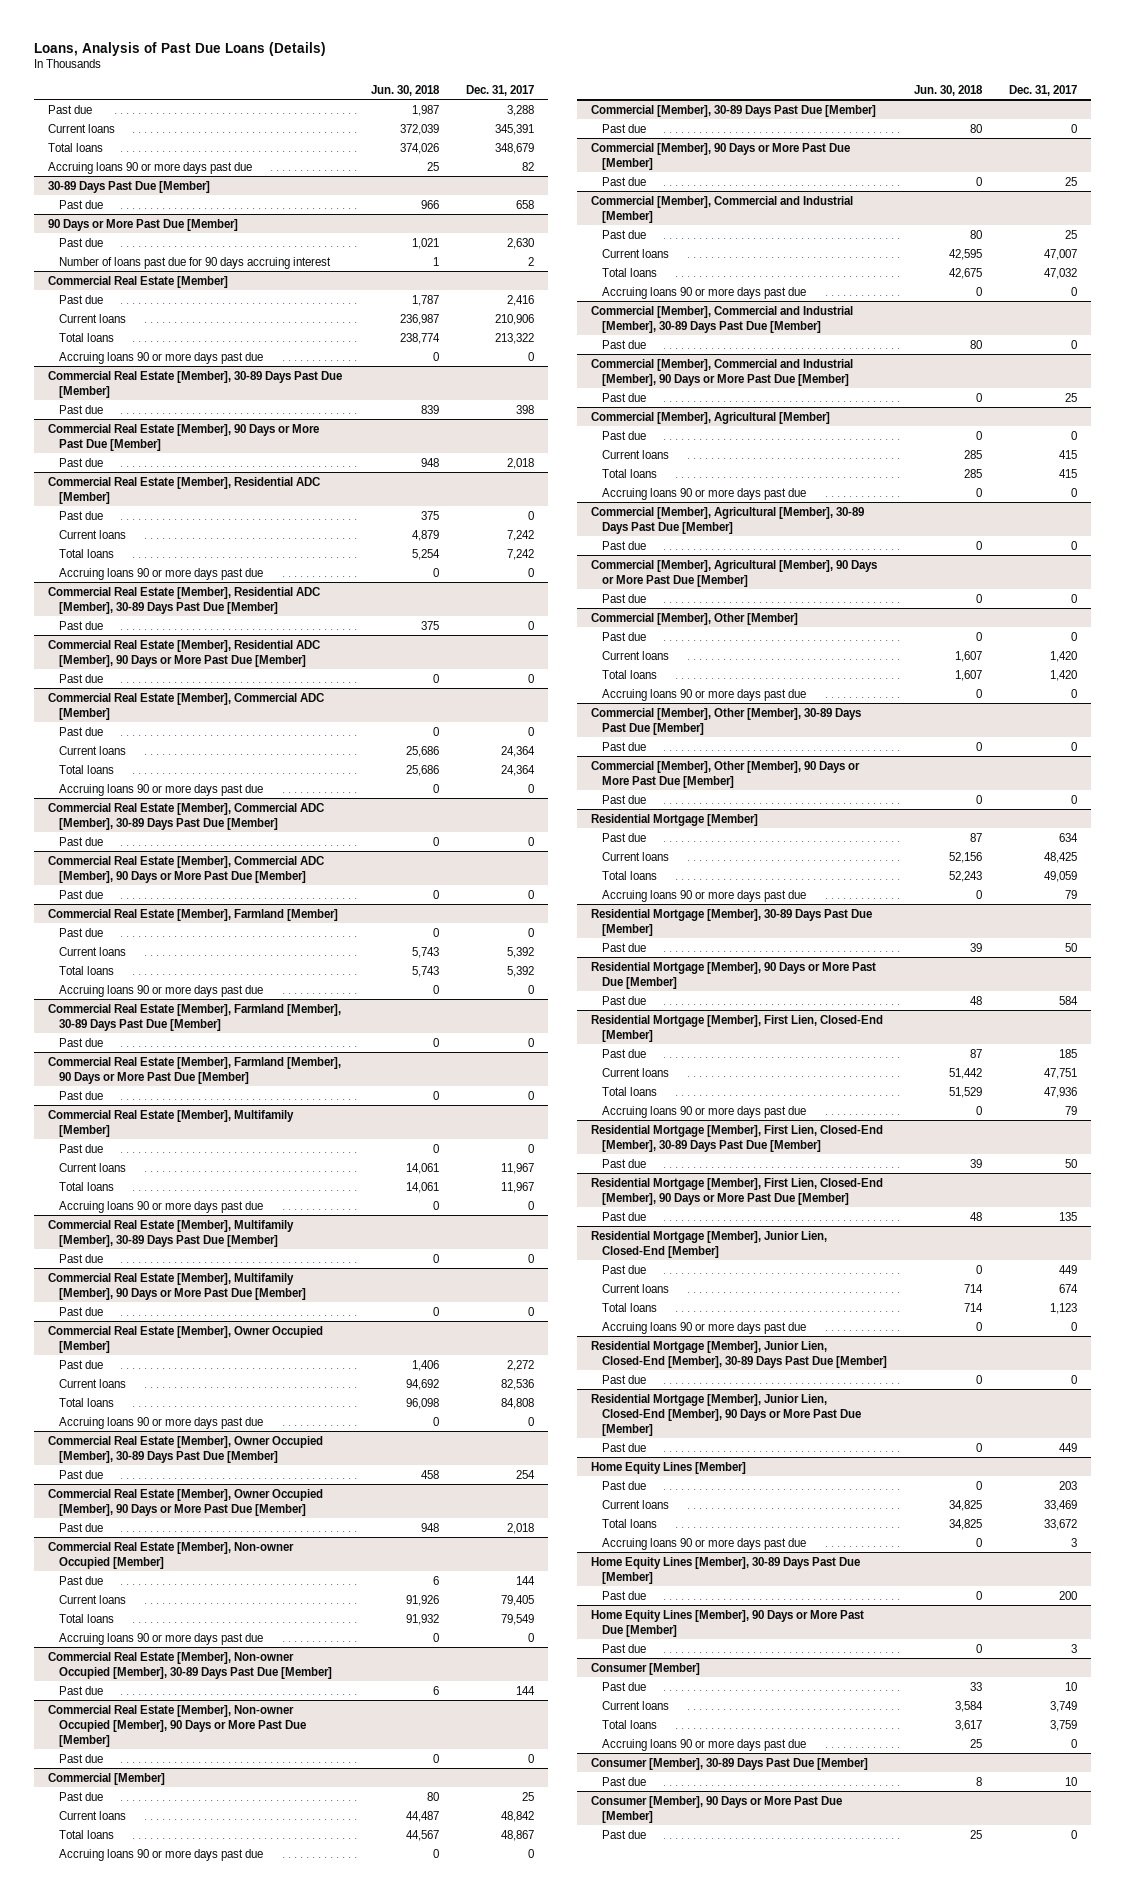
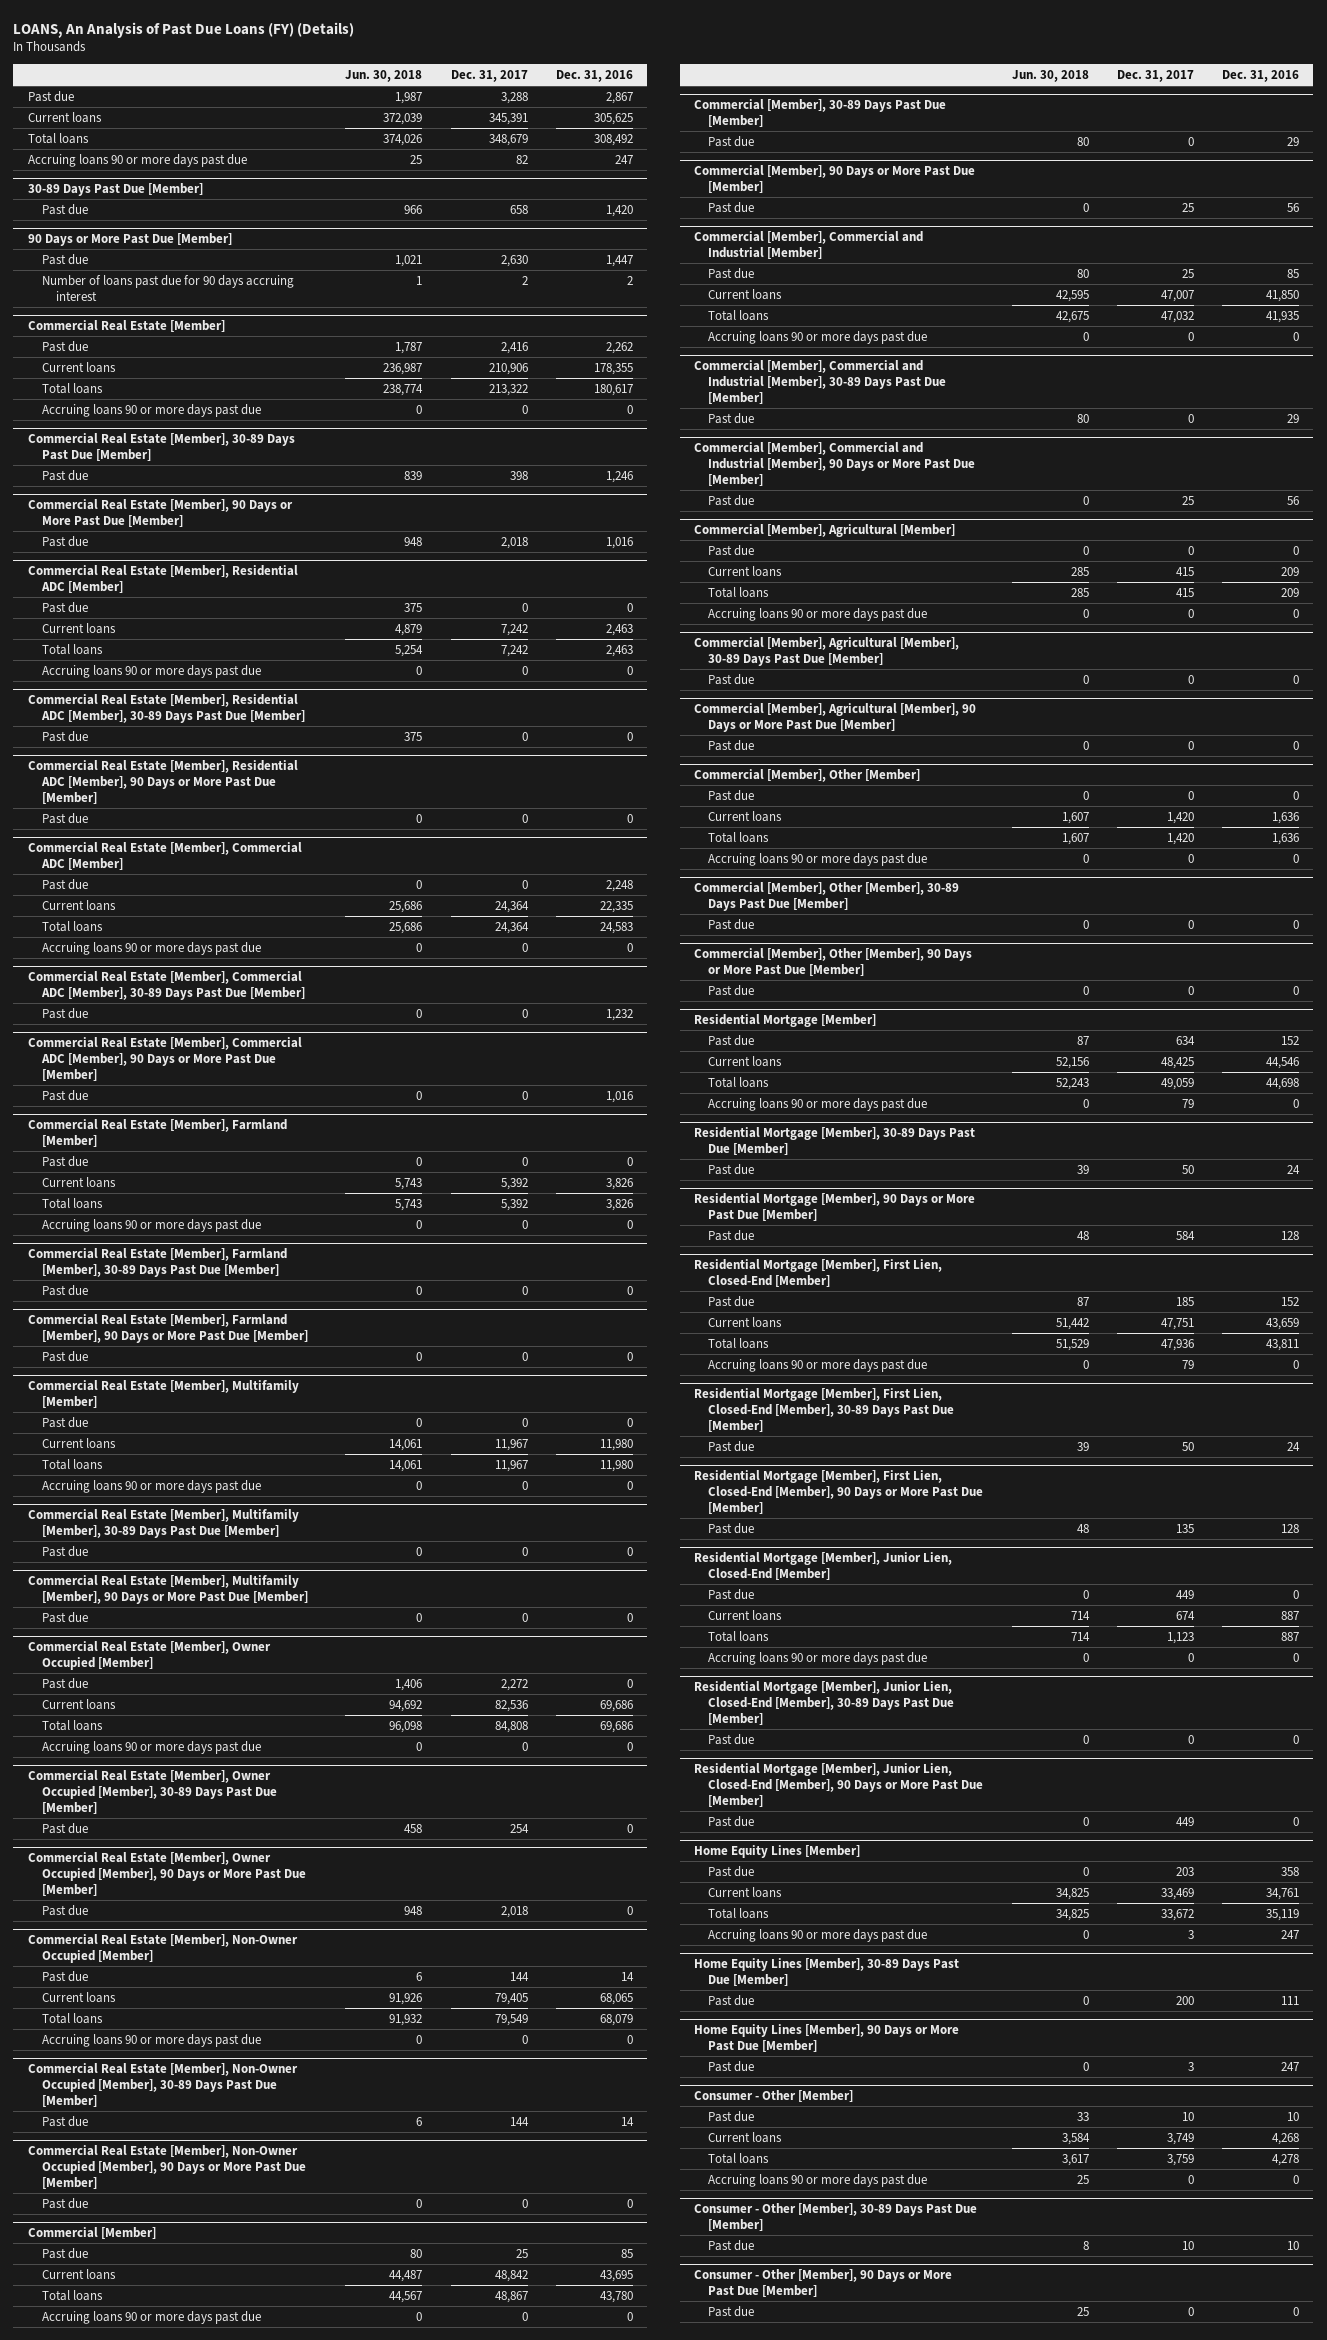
[34,41,327,56] Loans, Analysis of Past Due Loans (Details) -> [13,21,355,38] LOANS, An Analysis of Past Due Loans (FY) (Details)
none -> [555,70,633,83] Dec. 31, 2016
[48,1541,295,1569] Commercial Real Estate [Member], Non-owner Occupied [Member] -> [27,1933,298,1963] Commercial Real Estate [Member], Non-Owner Occupied [Member]
[48,1651,332,1679] Commercial Real Estate [Member], Non-owner Occupied [Member], 30-89 Days Past Due [Member] -> [27,2062,298,2108] Commercial Real Estate [Member], Non-Owner Occupied [Member], 30-89 Days Past Due [Member]
[48,1704,306,1747] Commercial Real Estate [Member], Non-owner Occupied [Member], 90 Days or More Past Due [Member] -> [27,2144,306,2190] Commercial Real Estate [Member], Non-Owner Occupied [Member], 90 Days or More Past Due [Member]
[591,1662,701,1675] Consumer [Member] -> [693,2089,853,2102] Consumer - Other [Member]
[591,1757,869,1770] Consumer [Member], 30-89 Days Past Due [Member] -> [693,2202,977,2231] Consumer - Other [Member], 30-89 Days Past Due [Member]
[591,1795,843,1823] Consumer [Member], 90 Days or More Past Due [Member] -> [693,2268,952,2297] Consumer - Other [Member], 90 Days or More Past Due [Member]

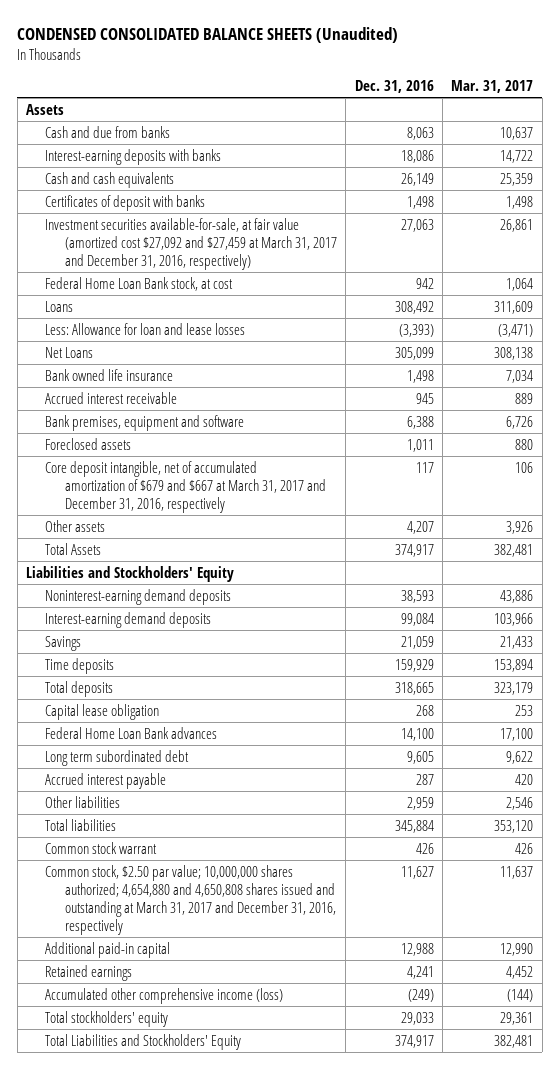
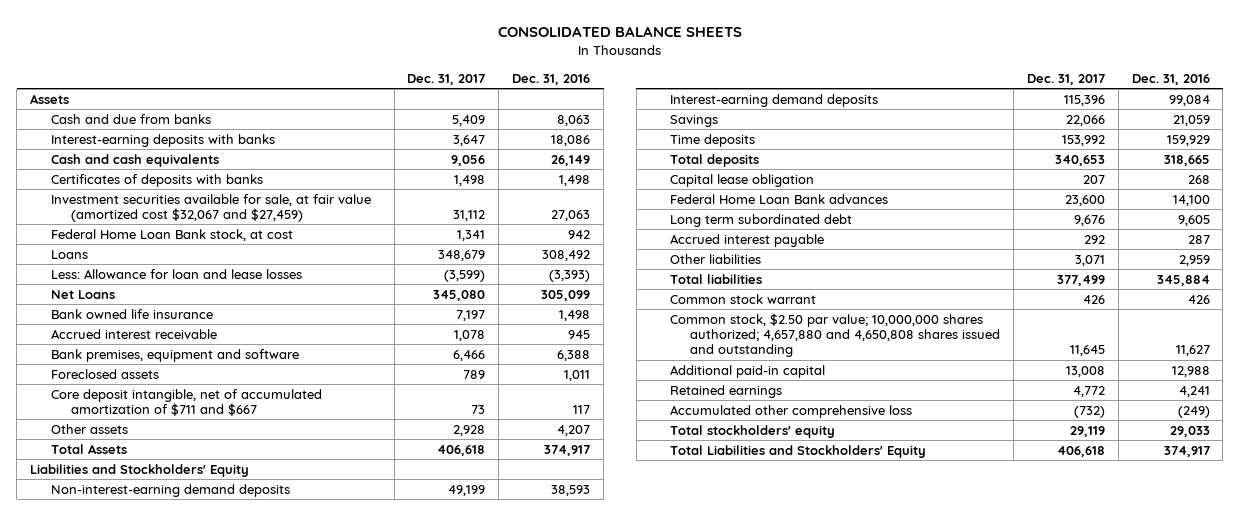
[17,26,399,43] CONDENSED CONSOLIDATED BALANCE SHEETS (Unaudited) -> [497,26,742,38] CONSOLIDATED BALANCE SHEETS
[451,79,534,93] Mar. 31, 2017 -> none
none -> [407,73,486,85] Dec. 31, 2017
[45,194,206,211] Certificates of deposit with banks -> [50,173,263,187] Certificates of deposits with banks
[45,217,337,270] Investment securities available-for-sale, at fair value (amortized cost $27,092 and $27,459 at March 31, 2017 and December 31, 2016, respectively) -> [50,193,371,222] Investment securities available for sale, at fair value (amortized cost $32,067 and $27,459)
[45,460,326,513] Core deposit intangible, net of accumulated amortization of $679 and $667 at March 31, 2017 and December 31, 2016, respectively -> [50,388,322,416] Core deposit intangible, net of accumulated amortization of $711 and $667
[45,588,232,605] Noninterest-earning demand deposits -> [50,483,290,497] Non-interest-earning demand deposits
[45,864,336,935] Common stock, $2.50 par value; 10,000,000 shares authorized; 4,654,880 and 4,650,808 shares issued and outstanding at March 31, 2017 and December 31, 2016, respectively -> [669,312,1001,358] Common stock, $2.50 par value; 10,000,000 shares authorized; 4,657,880 and 4,650,808 shares issued and outstanding
[45,987,284,1004] Accumulated other comprehensive income (loss) -> [669,404,912,418] Accumulated other comprehensive loss

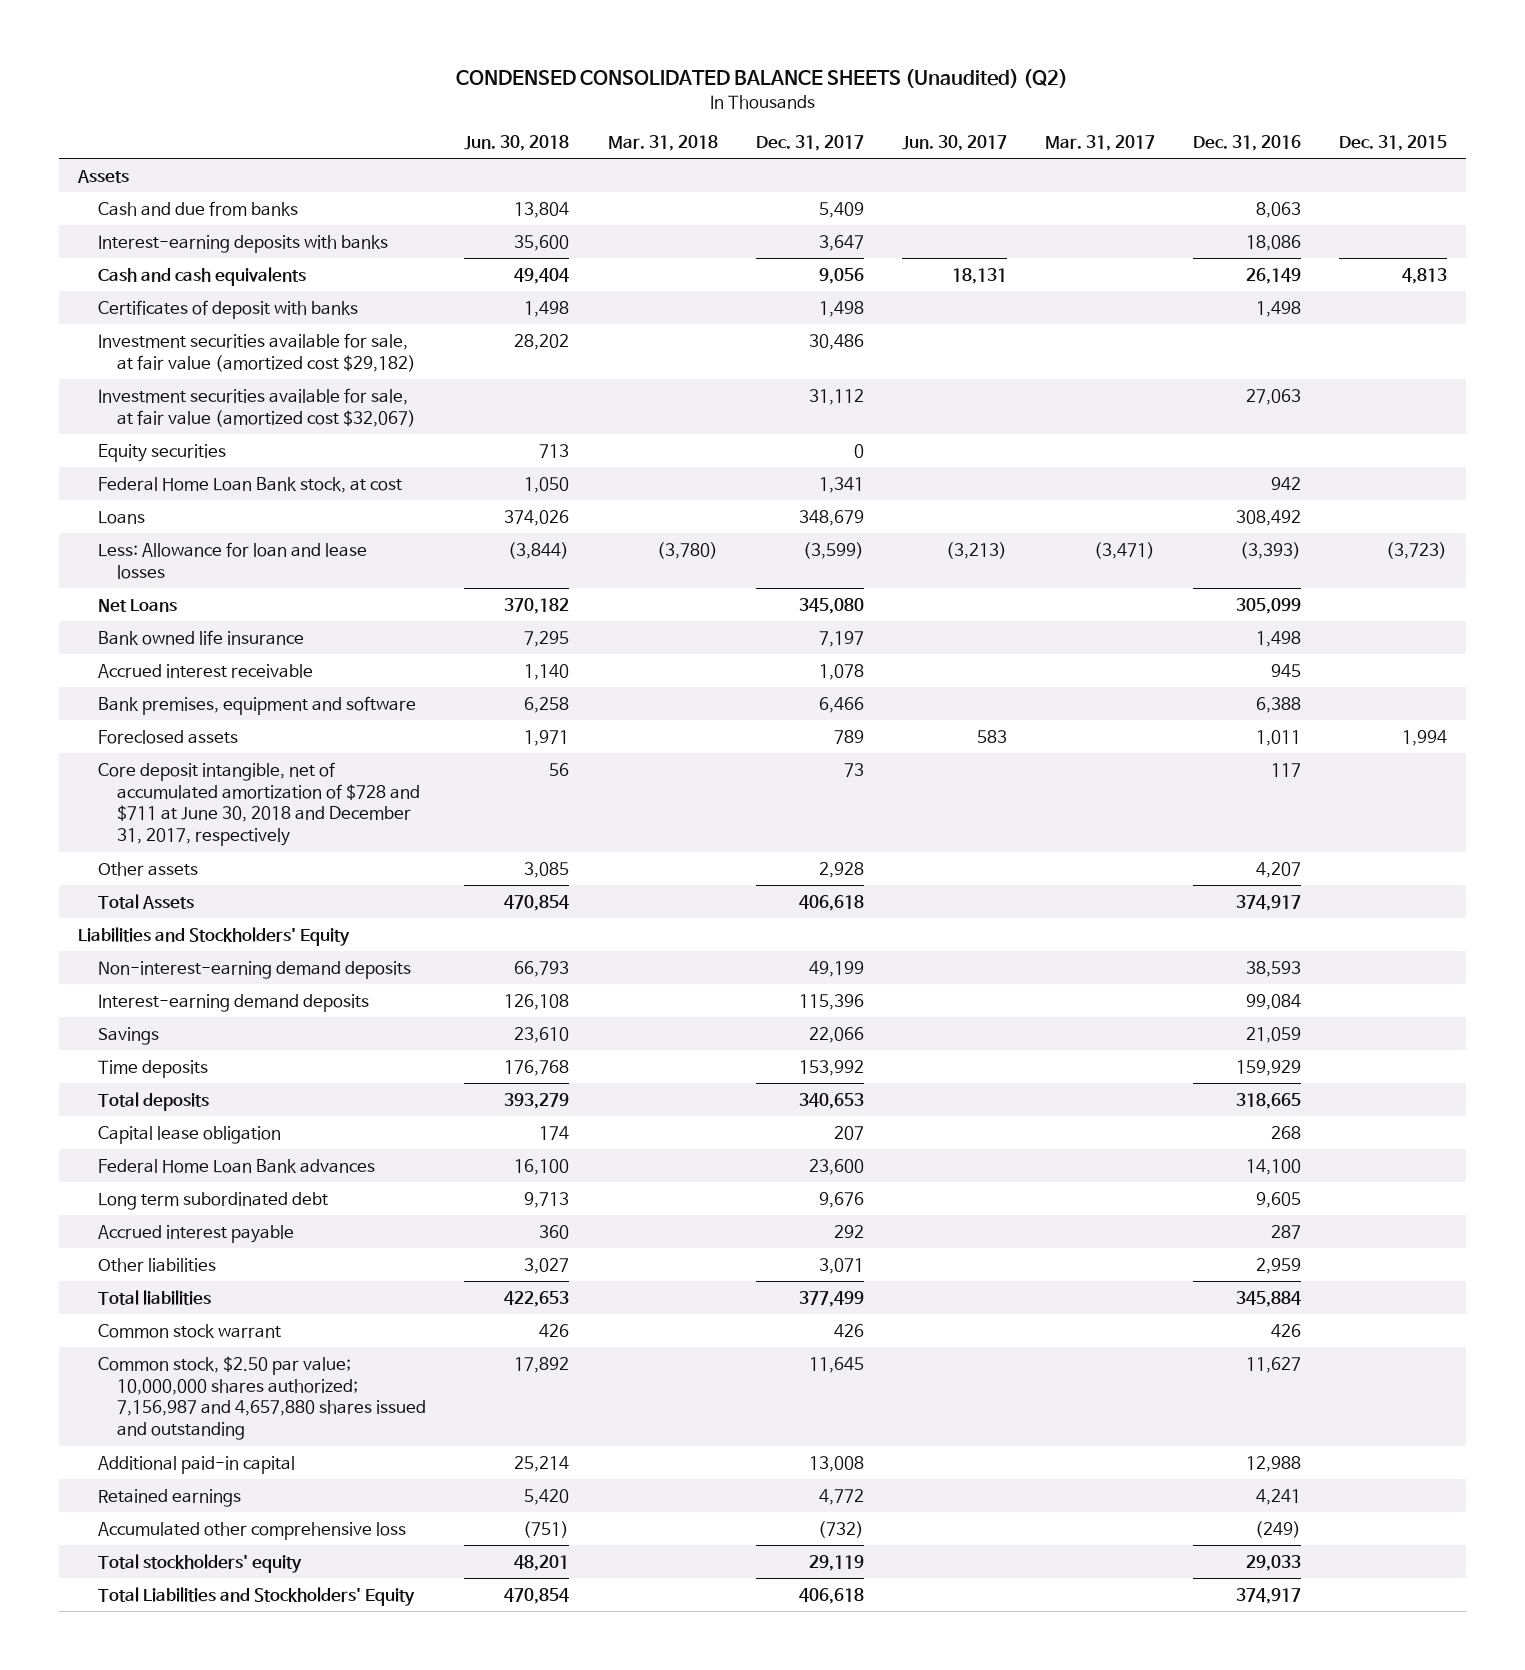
[497,26,742,38] CONSOLIDATED BALANCE SHEETS -> [456,69,1069,89] CONDENSED CONSOLIDATED BALANCE SHEETS (Unaudited) (Q2)
none -> [464,134,570,151] Jun. 30, 2018
none -> [607,134,718,151] Mar. 31, 2018
none -> [901,134,1007,151] Jun. 30, 2017
none -> [1044,134,1155,151] Mar. 31, 2017
none -> [1339,134,1448,151] Dec. 31, 2015
[50,173,263,187] Certificates of deposits with banks -> [97,299,358,319] Certificates of deposit with banks
none -> [97,332,417,372] Investment securities available for sale, at fair value (amortized cost $29,182)
[50,193,371,222] Investment securities available for sale, at fair value (amortized cost $32,067 and $27,459) -> [97,387,417,427] Investment securities available for sale, at fair value (amortized cost $32,067)
none -> [97,443,226,462] Equity securities
[50,388,322,416] Core deposit intangible, net of accumulated amortization of $711 and $667 -> [97,761,421,847] Core deposit intangible, net of accumulated amortization of $728 and $711 at June 30, 2018 and December 31, 2017, respectively
[669,312,1001,358] Common stock, $2.50 par value; 10,000,000 shares authorized; 4,657,880 and 4,650,808 shares issued and outstanding -> [97,1355,427,1441] Common stock, $2.50 par value; 10,000,000 shares authorized; 7,156,987 and 4,657,880 shares issued and outstanding

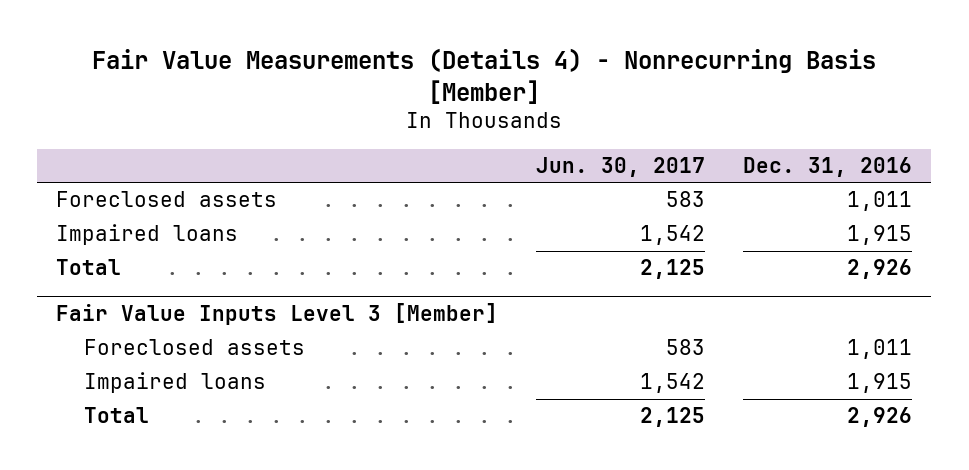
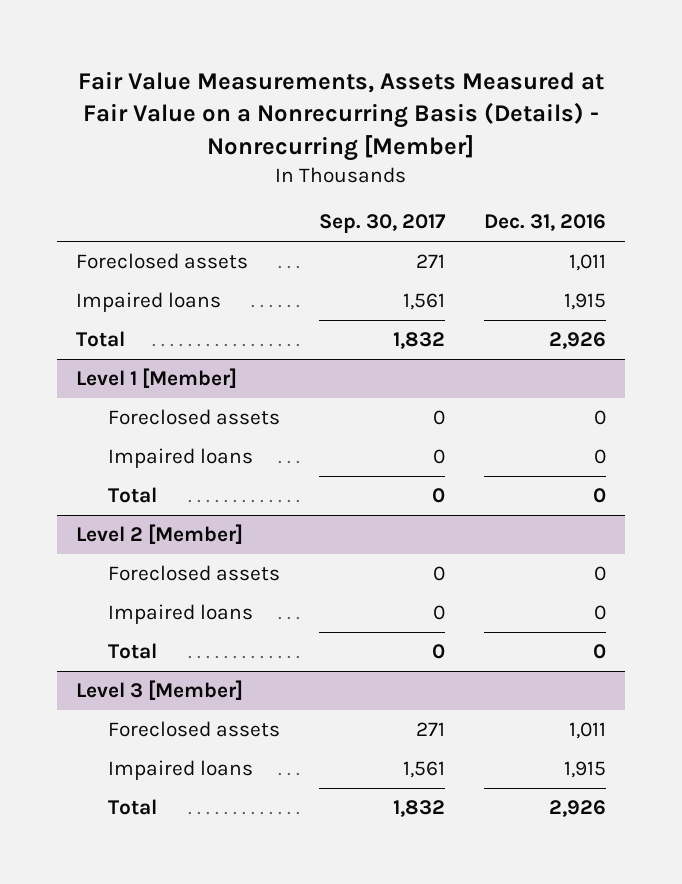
[92,48,877,104] Fair Value Measurements (Details 4) - Nonrecurring Basis [Member] -> [77,71,604,161] Fair Value Measurements, Assets Measured at Fair Value on a Nonrecurring Basis (Details) - Nonrecurring [Member]
[536,156,706,177] Jun. 30, 2017 -> none
none -> [318,214,446,234] Sep. 30, 2017
[56,303,499,326] Fair Value Inputs Level 3 [Member] -> [76,367,238,388] Level 1 [Member]
none -> [108,408,281,425] Foreclosed assets
none -> [108,447,254,468] Impaired loans
none -> [108,486,158,503] Total
none -> [76,523,244,544] Level 2 [Member]
none -> [108,564,281,581] Foreclosed assets
none -> [108,603,254,624] Impaired loans
none -> [108,642,158,659] Total
none -> [76,679,244,700] Level 3 [Member]

